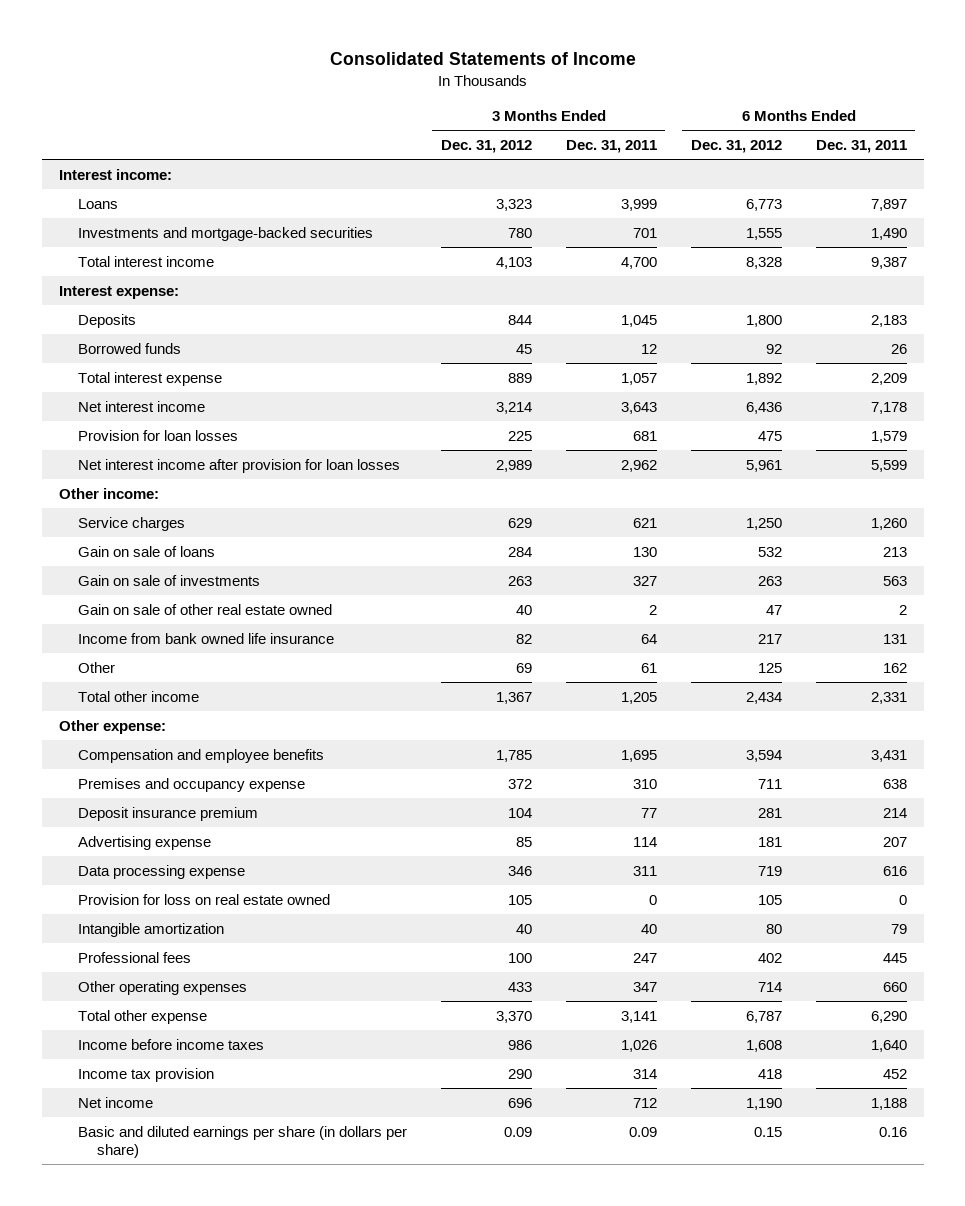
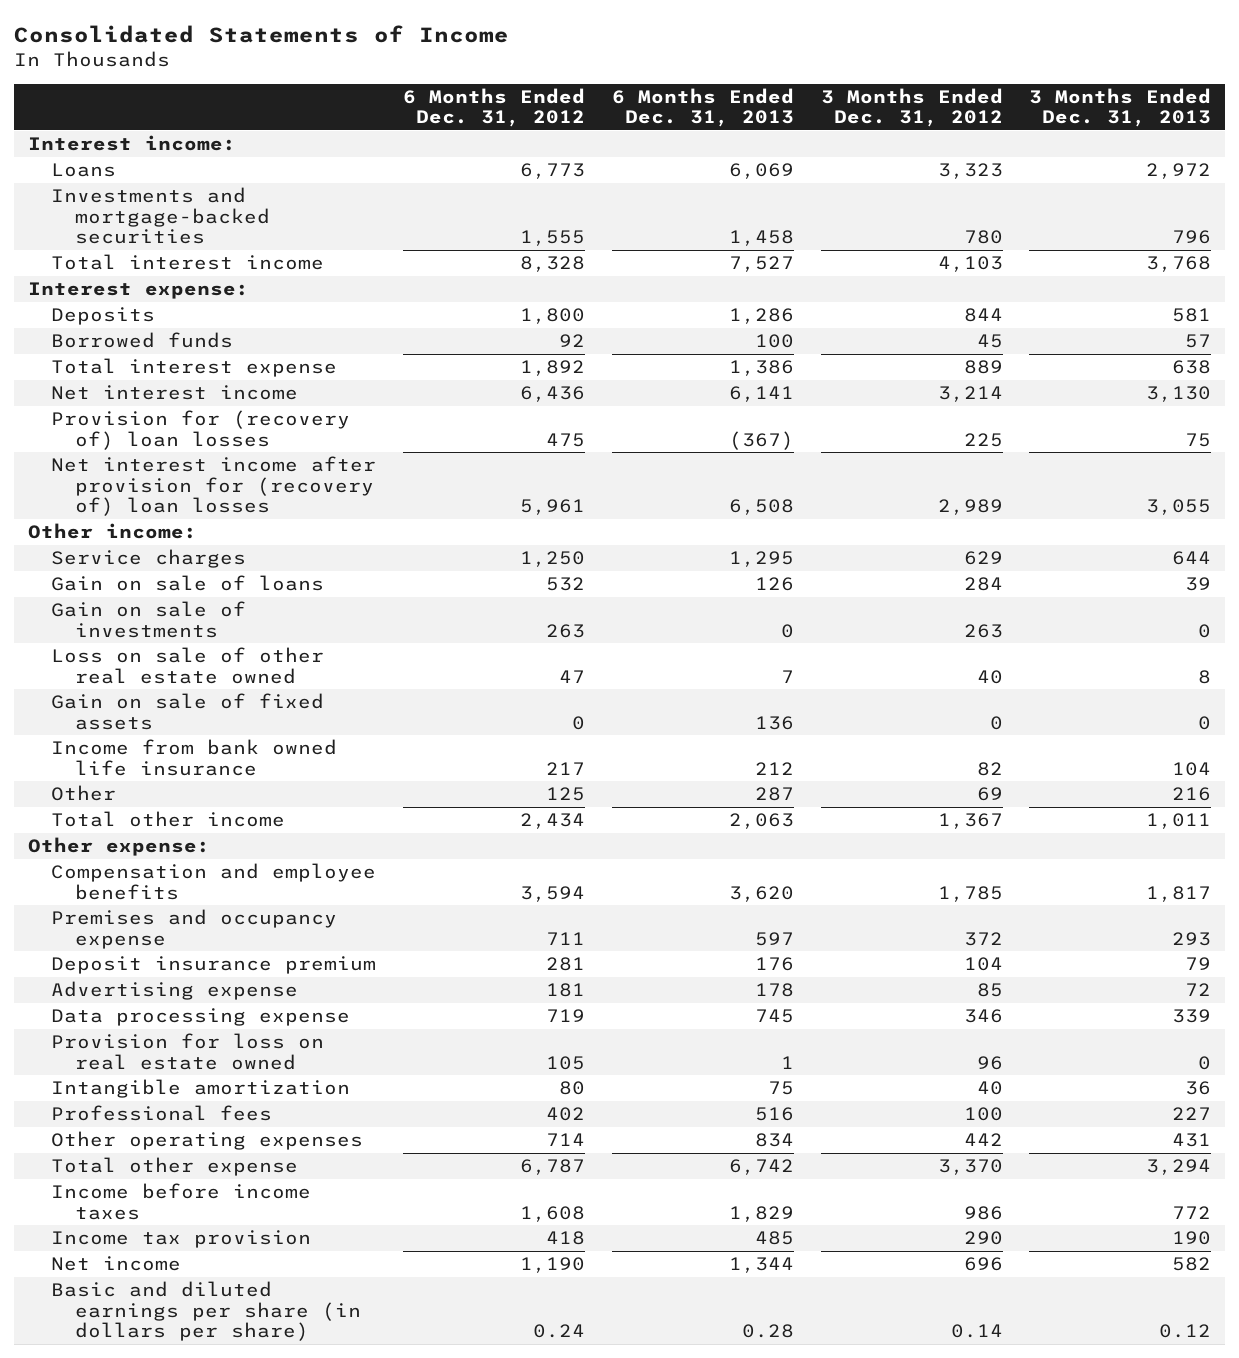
[565,140,657,154] Dec. 31, 2011 -> none
[815,140,907,154] Dec. 31, 2011 -> none
none -> [611,87,794,128] 6 Months Ended Dec. 31, 2013
none -> [1029,87,1212,128] 3 Months Ended Dec. 31, 2013
[77,429,238,441] Provision for loan losses -> [51,410,351,450] Provision for (recovery of) loan losses
[77,458,400,473] Net interest income after provision for loan losses -> [51,456,377,517] Net interest income after provision for (recovery of) loan losses
[77,603,332,615] Gain on sale of other real estate owned -> [51,647,325,684] Loss on sale of other real estate owned
none -> [51,693,325,730] Gain on sale of fixed assets
[507,894,532,905] 105 -> [976,1055,1003,1070] 96
[507,981,532,992] 433 -> [963,1133,1003,1147] 442
[503,1126,532,1137] 0.09 -> [950,1324,1003,1339] 0.14
[753,1126,782,1137] 0.15 -> [533,1324,586,1339] 0.24

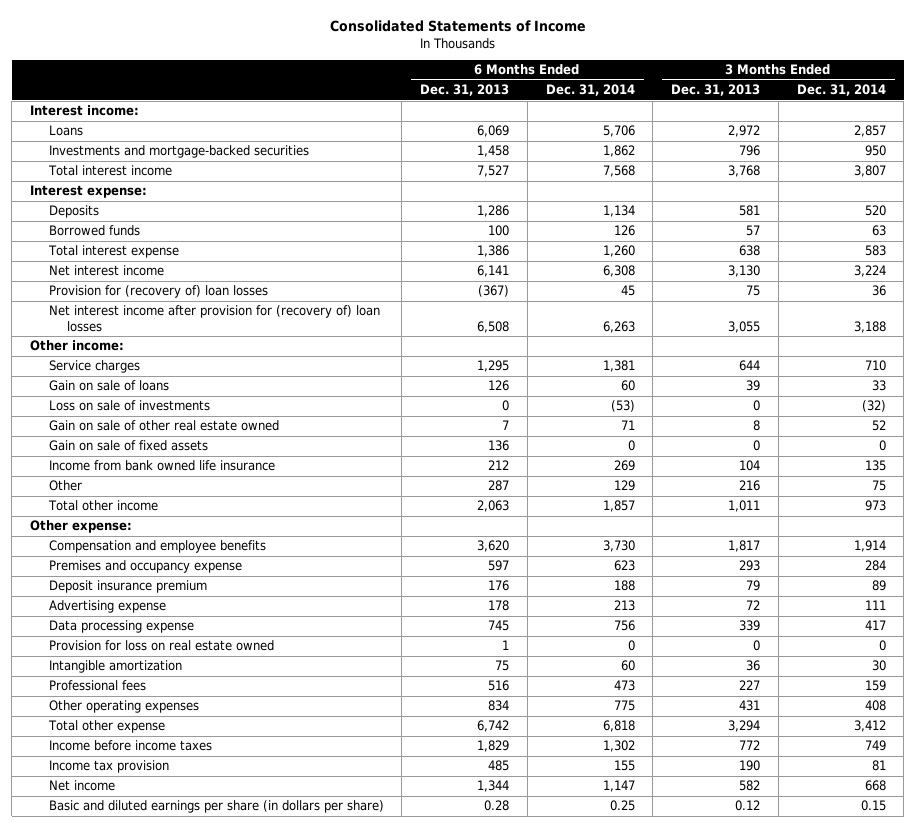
[403,87,586,128] 6 Months Ended Dec. 31, 2012 -> none
[820,87,1003,128] 3 Months Ended Dec. 31, 2012 -> none
none -> [545,84,635,97] Dec. 31, 2014
none -> [796,84,886,97] Dec. 31, 2014
[51,601,247,638] Gain on sale of investments -> [48,400,210,412] Loss on sale of investments
[51,647,325,684] Loss on sale of other real estate owned -> [48,420,279,432] Gain on sale of other real estate owned

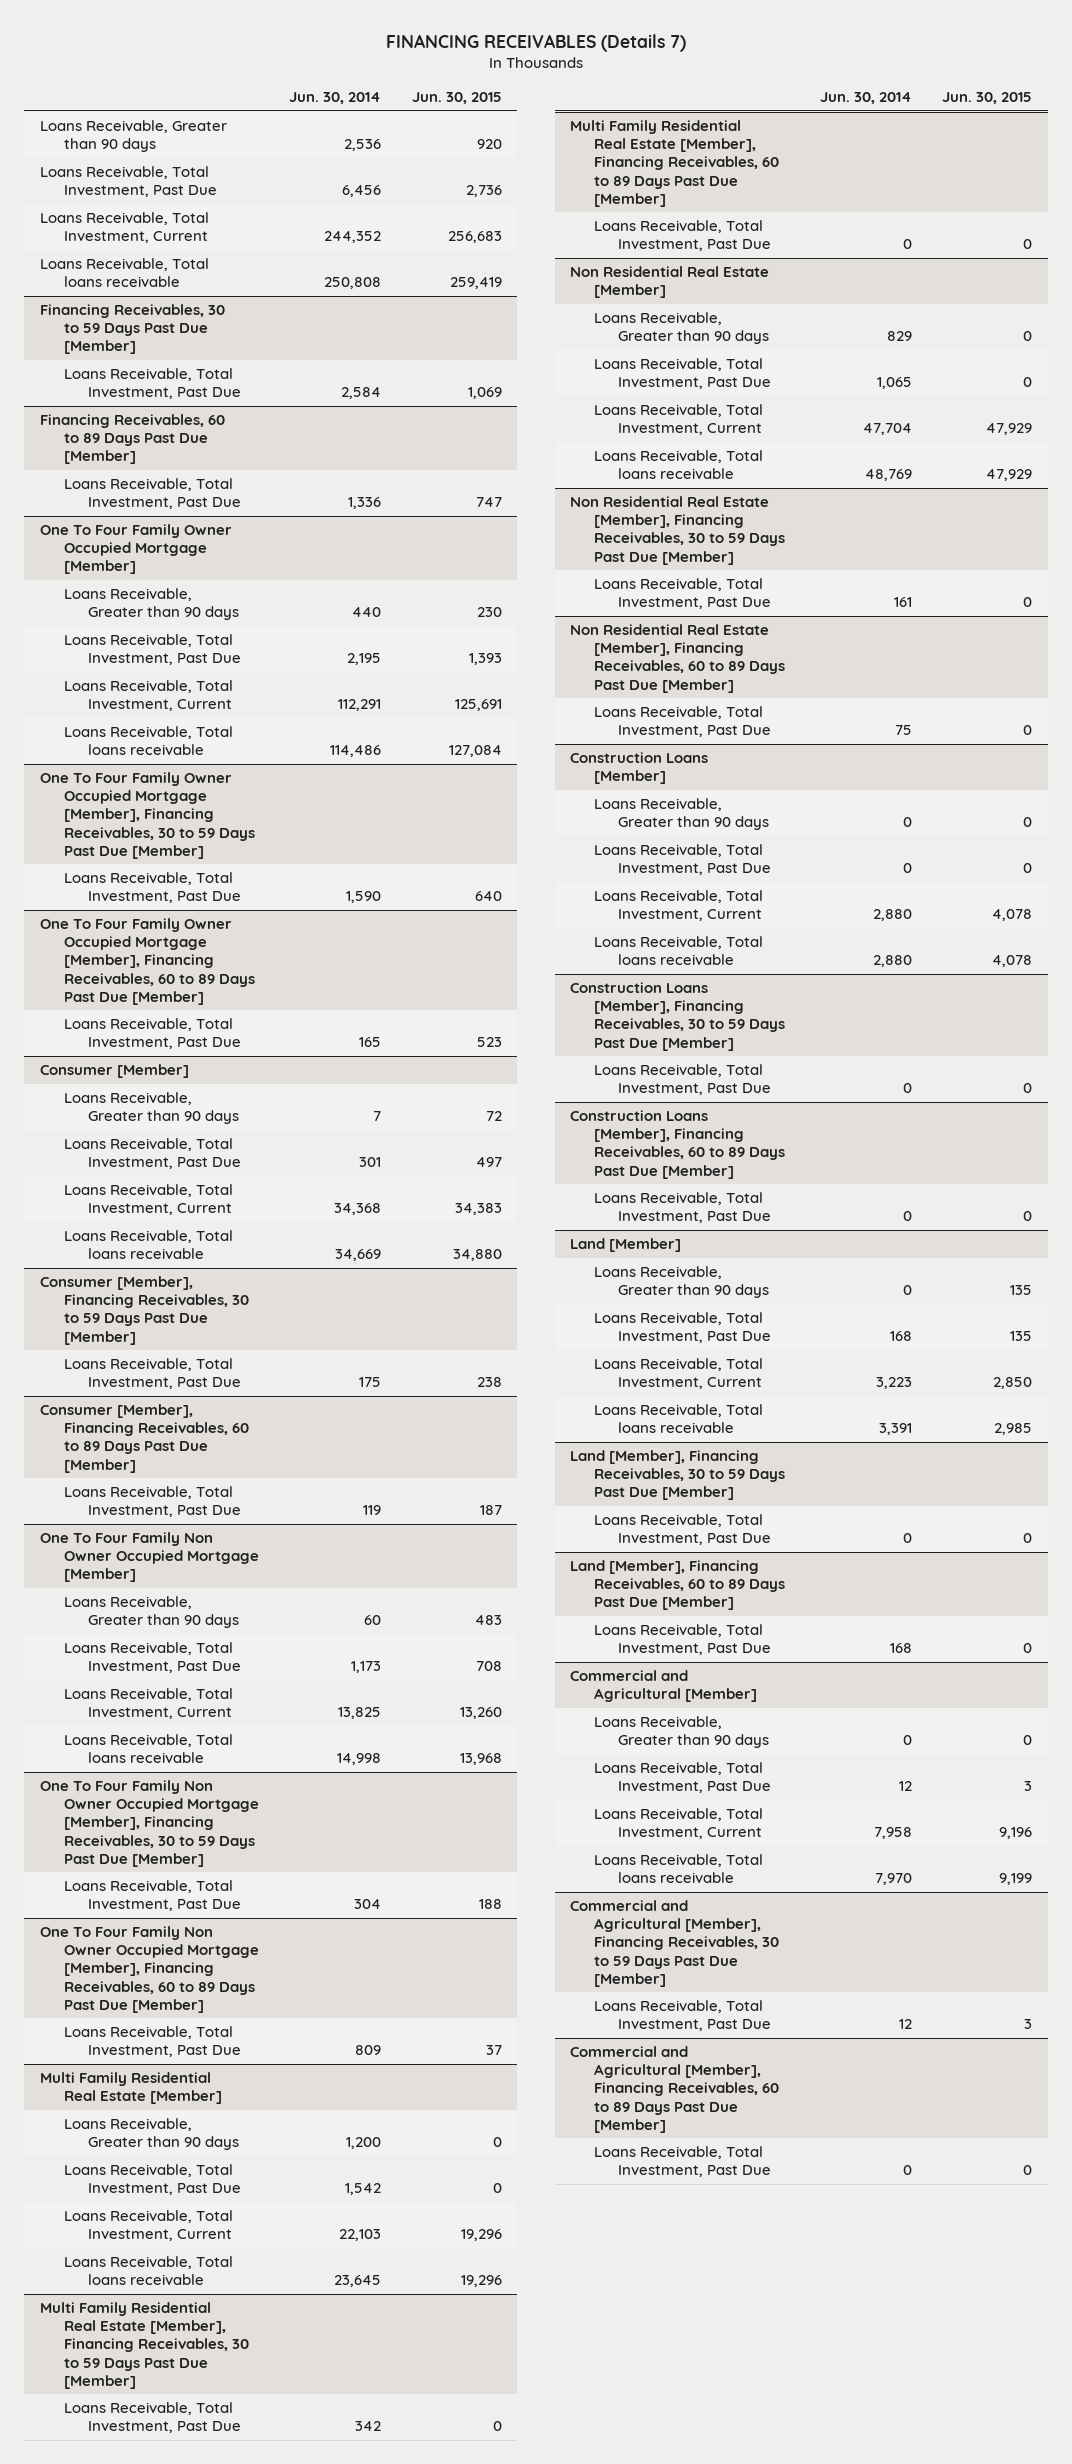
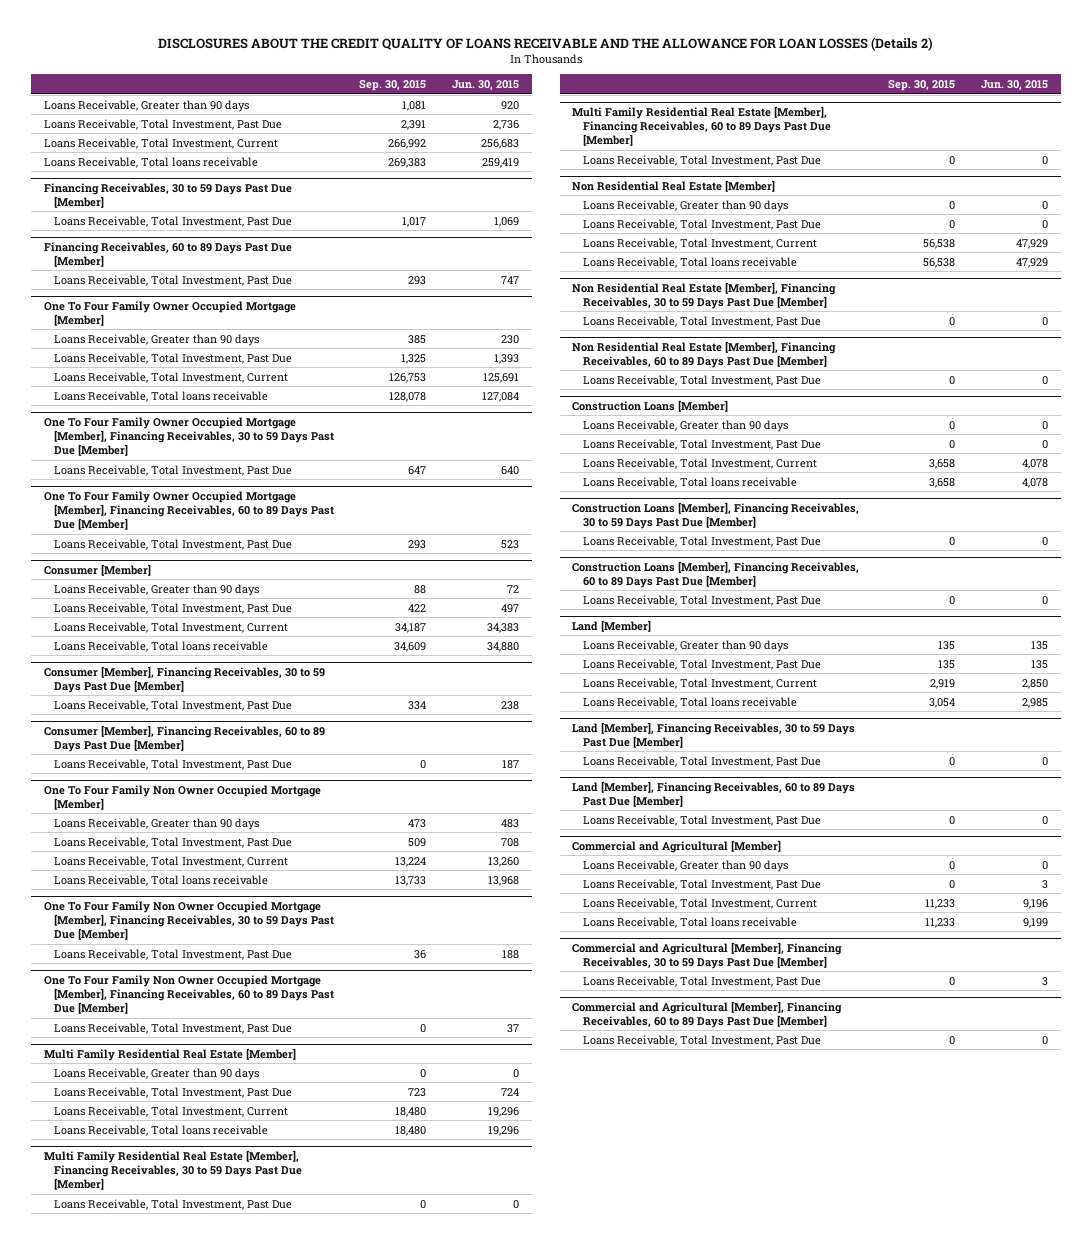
[386,33,687,52] FINANCING RECEIVABLES (Details 7) -> [157,37,933,52] DISCLOSURES ABOUT THE CREDIT QUALITY OF LOANS RECEIVABLE AND THE ALLOWANCE FOR LOAN LOSSES (Details 2)
[289,92,382,105] Jun. 30, 2014 -> none
none -> [359,80,427,92] Sep. 30, 2015
[492,2183,502,2194] 0 -> [501,1087,520,1096] 724

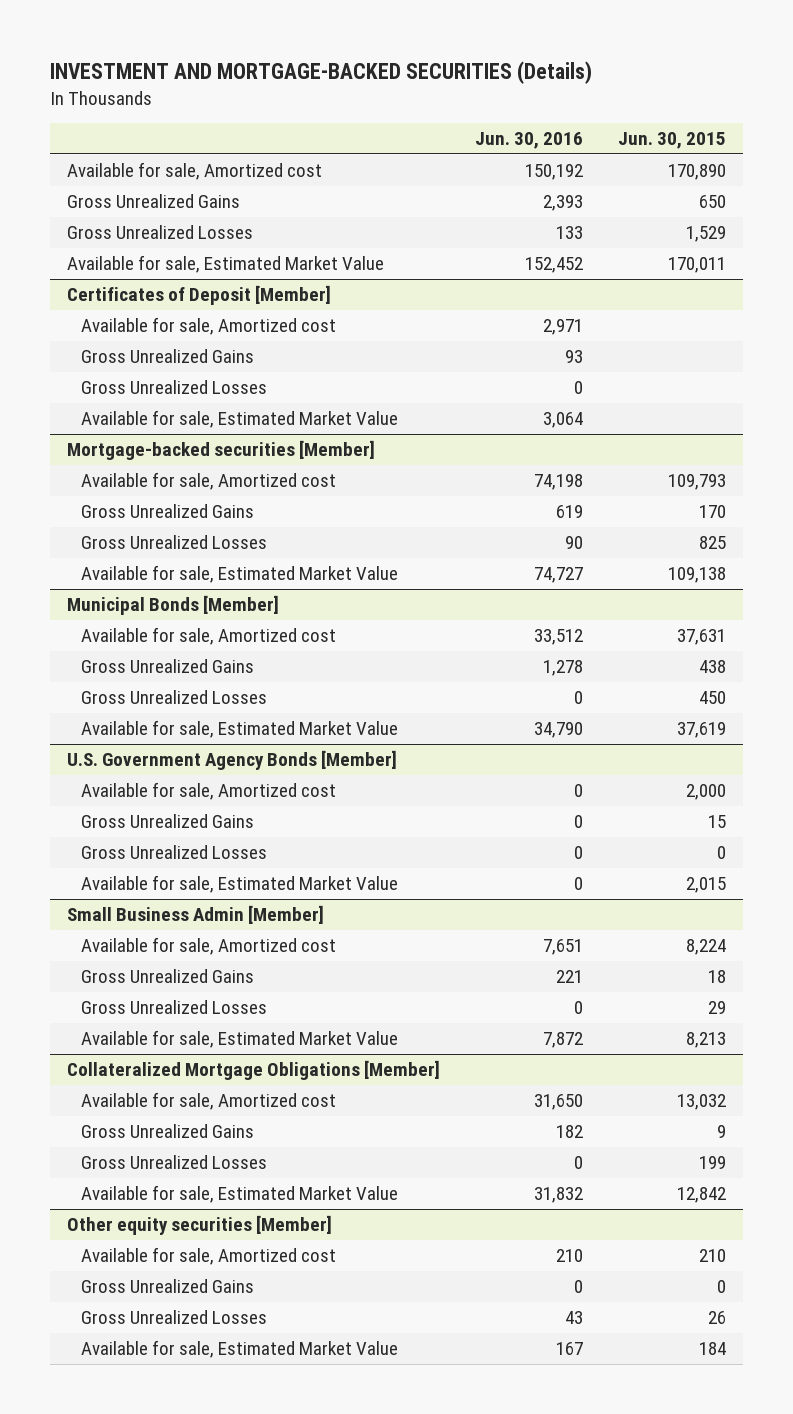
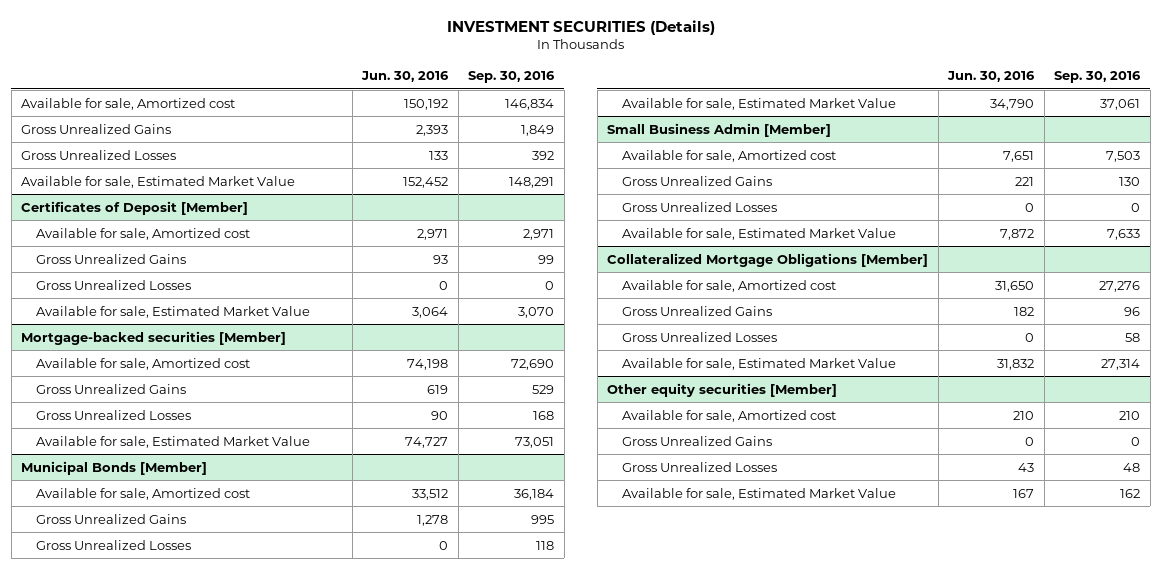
[50,61,593,85] INVESTMENT AND MORTGAGE-BACKED SECURITIES (Details) -> [446,19,715,35] INVESTMENT SECURITIES (Details)
[617,132,726,150] Jun. 30, 2015 -> none
none -> [468,71,556,84] Sep. 30, 2016
[67,749,398,770] U.S. Government Agency Bonds [Member] -> none
[80,781,336,800] Available for sale, Amortized cost -> none
[80,813,254,828] Gross Unrealized Gains -> none
[80,844,267,859] Gross Unrealized Losses -> none
[80,874,398,893] Available for sale, Estimated Market Value -> none

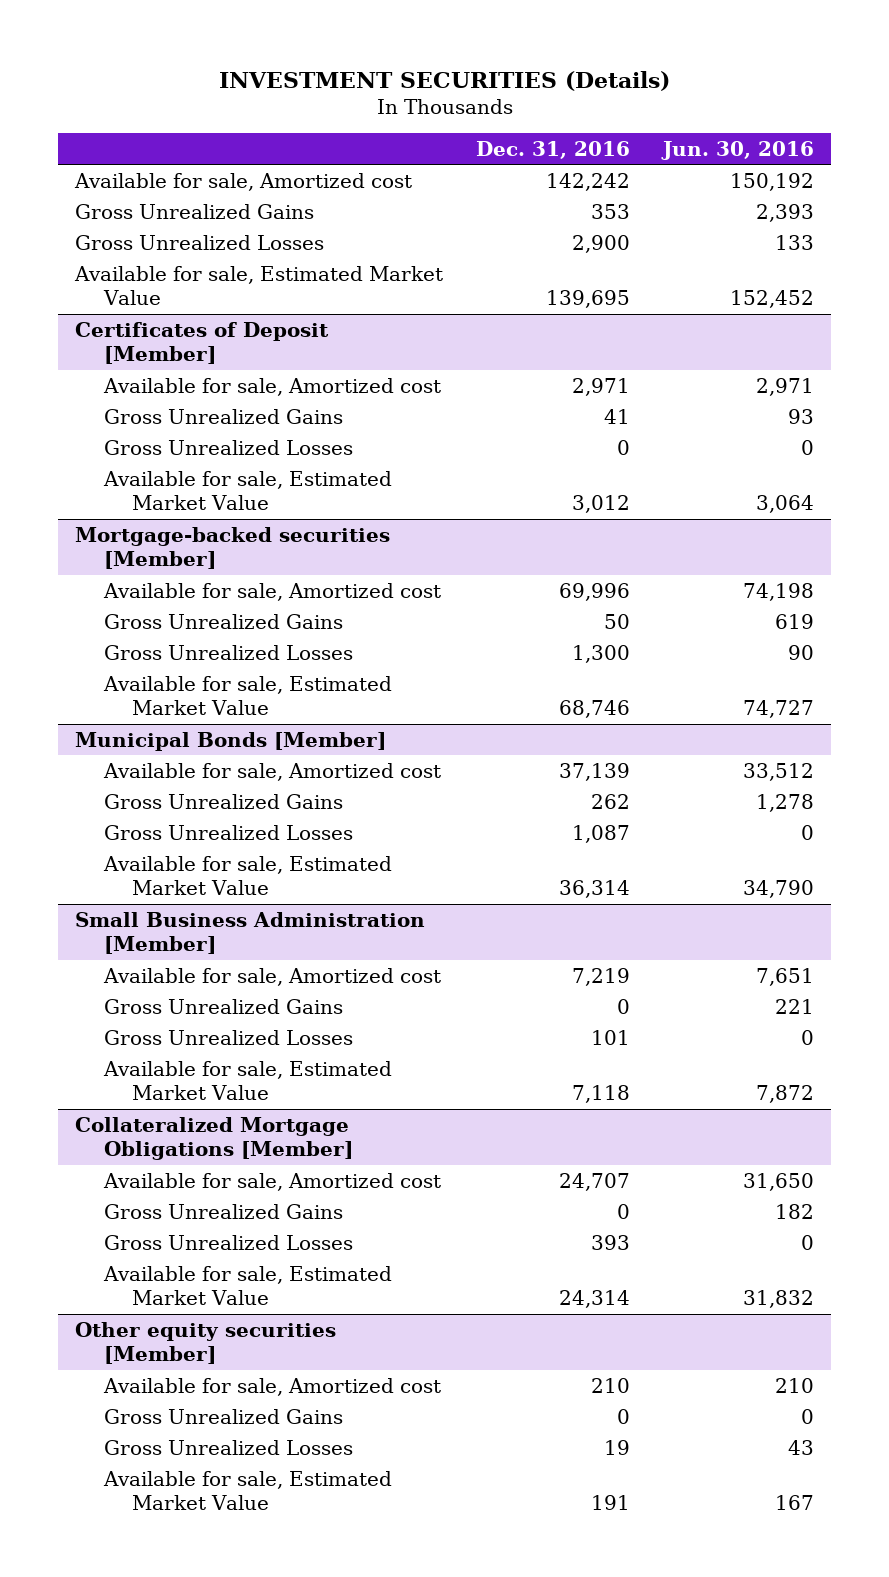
[468,71,556,84] Sep. 30, 2016 -> none
none -> [476,140,631,159] Dec. 31, 2016
[607,122,832,137] Small Business Admin [Member] -> [74,911,425,954] Small Business Administration [Member]

